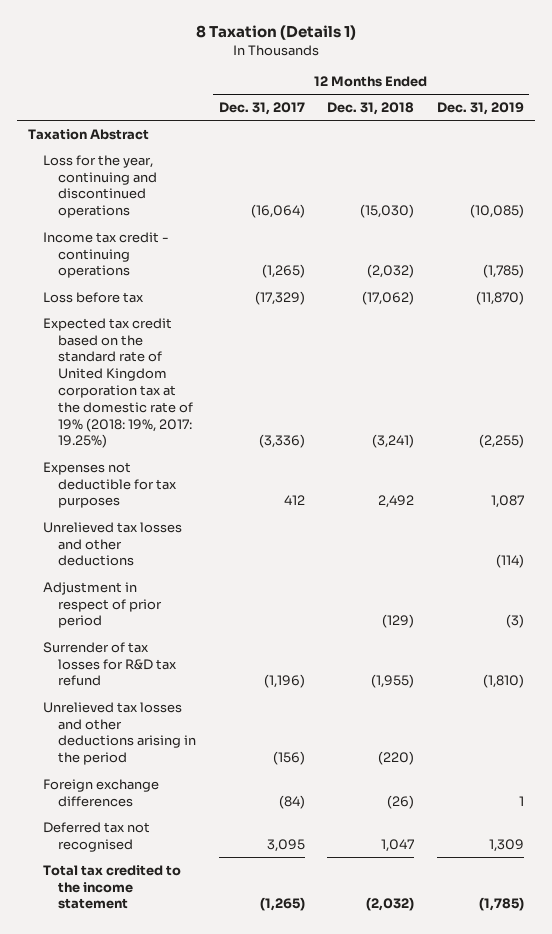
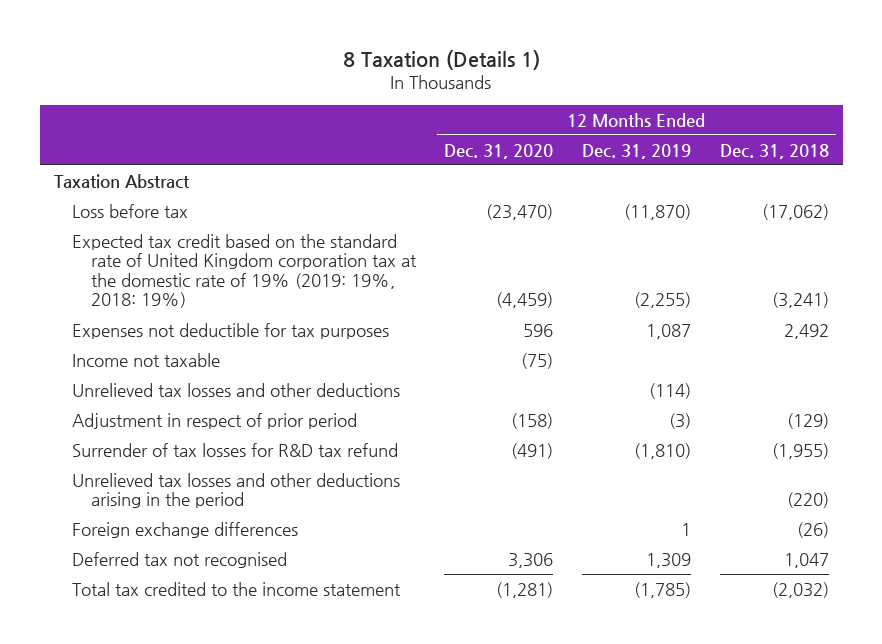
[218,101,305,115] Dec. 31, 2017 -> none
none -> [444,143,554,159] Dec. 31, 2020
[43,154,158,219] Loss for the year, continuing and discontinued operations -> none
[43,231,170,279] Income tax credit - continuing operations -> none
[43,317,194,449] Expected tax credit based on the standard rate of United Kingdom corporation tax at the domestic rate of 19% (2018: 19%, 2017: 19.25%) -> [72,233,417,309] Expected tax credit based on the standard rate of United Kingdom corporation tax at the domestic rate of 19% (2019: 19%, 2018: 19%)
none -> [72,352,221,367] Income not taxable

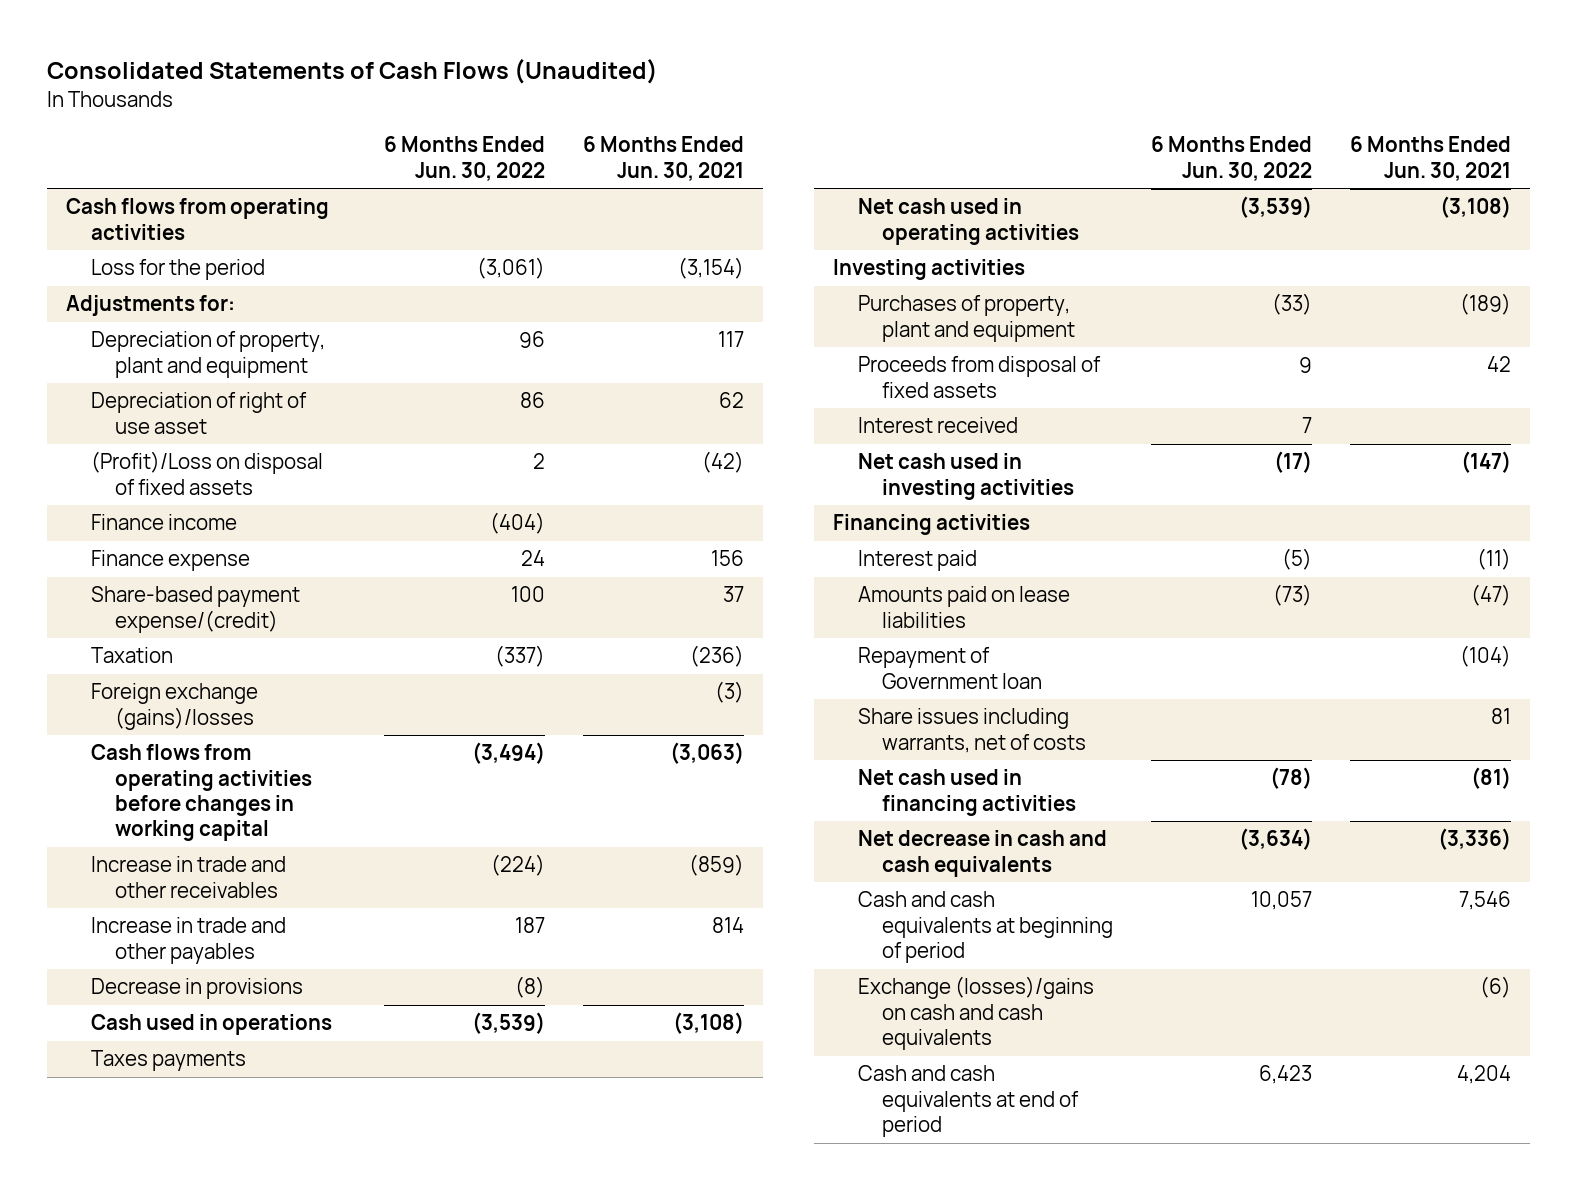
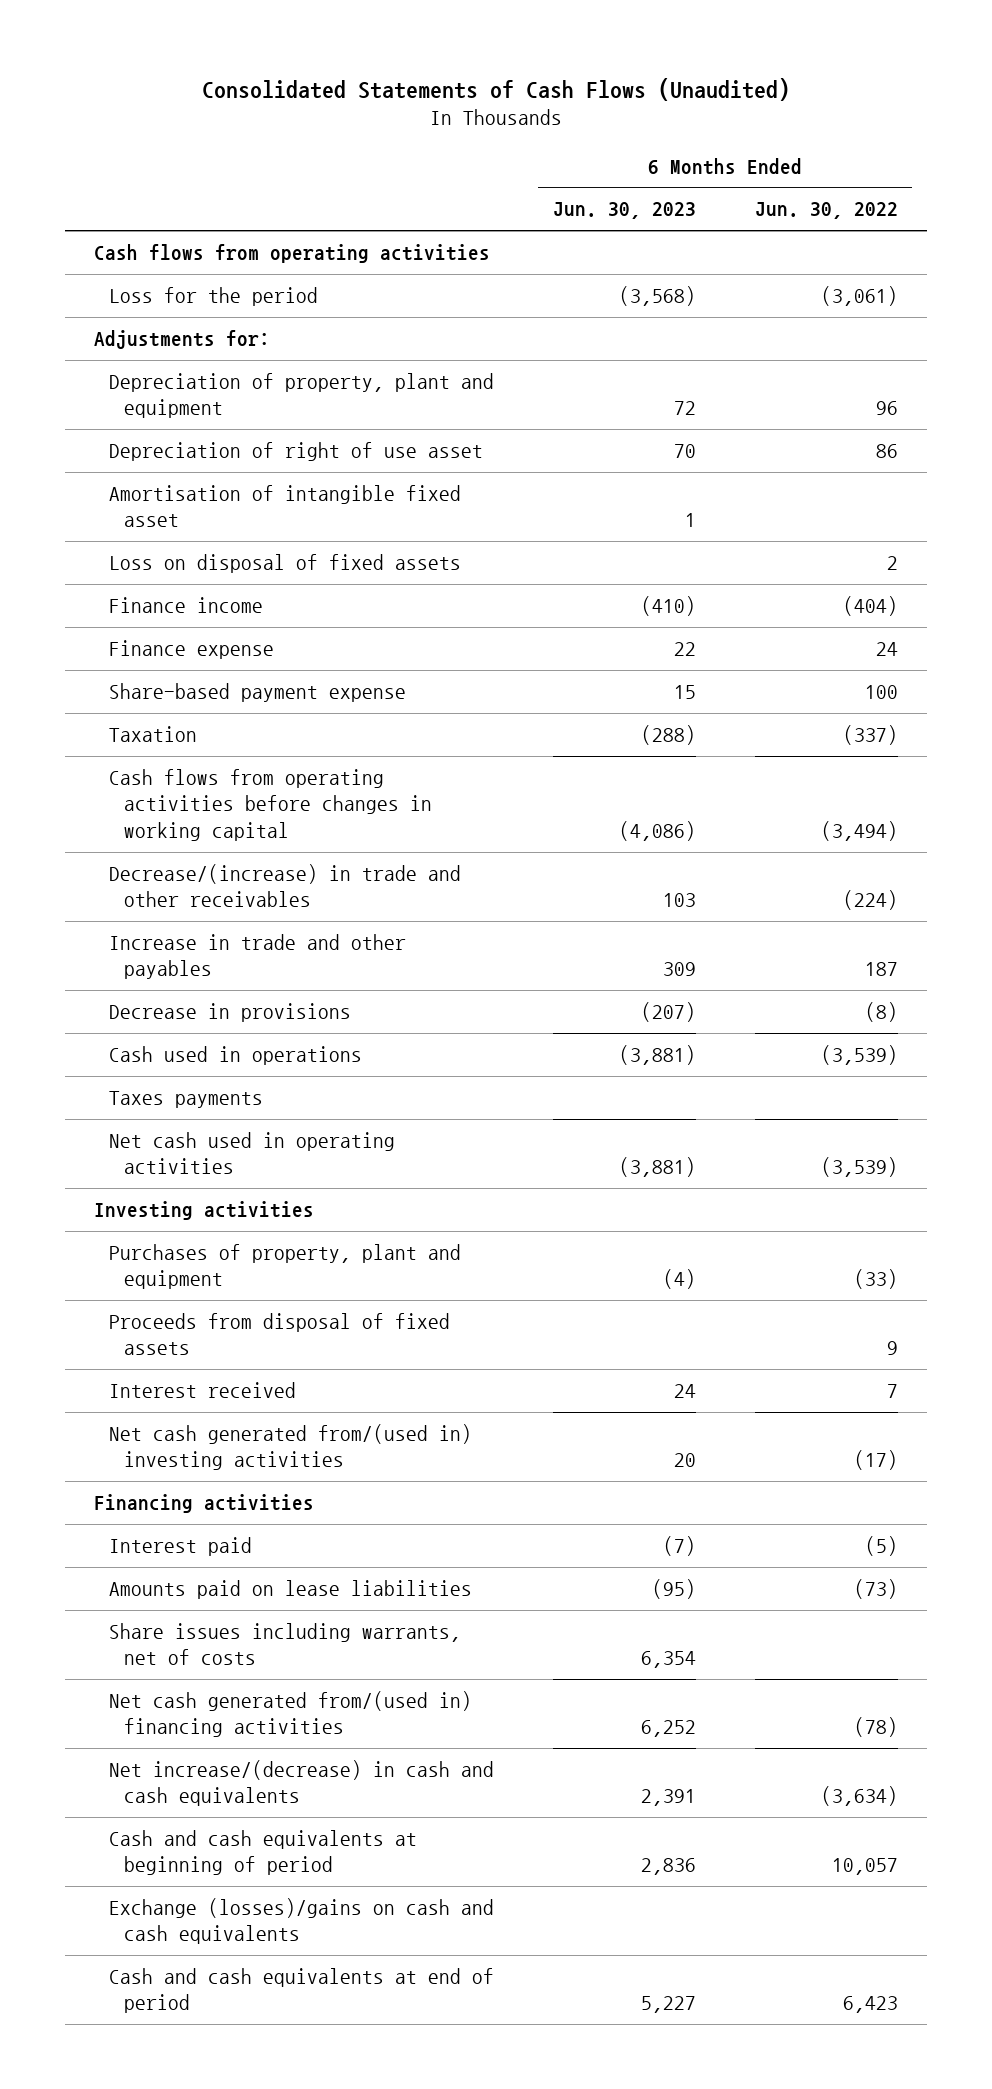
[583,136,745,181] 6 Months Ended Jun. 30, 2021 -> none
none -> [553,202,697,220] Jun. 30, 2023
none -> [109,484,462,528] Amortisation of intangible fixed asset
[90,451,323,495] (Profit)/Loss on disposal of fixed assets -> [109,553,462,573] Loss on disposal of fixed assets
[90,586,300,633] Share-based payment expense/(credit) -> [109,682,407,702] Share-based payment expense
[90,683,258,730] Foreign exchange (gains)/losses -> none
[90,856,286,898] Increase in trade and other receivables -> [109,863,462,908] Decrease/(increase) in trade and other receivables
[857,453,1074,500] Net cash used in investing activities -> [109,1423,473,1471] Net cash generated from/(used in) investing activities
[857,647,1042,689] Repayment of Government loan -> none
[857,769,1076,816] Net cash used in financing activities -> [109,1690,473,1738] Net cash generated from/(used in) financing activities
[857,830,1107,877] Net decrease in cash and cash equivalents -> [109,1759,495,1807] Net increase/(decrease) in cash and cash equivalents

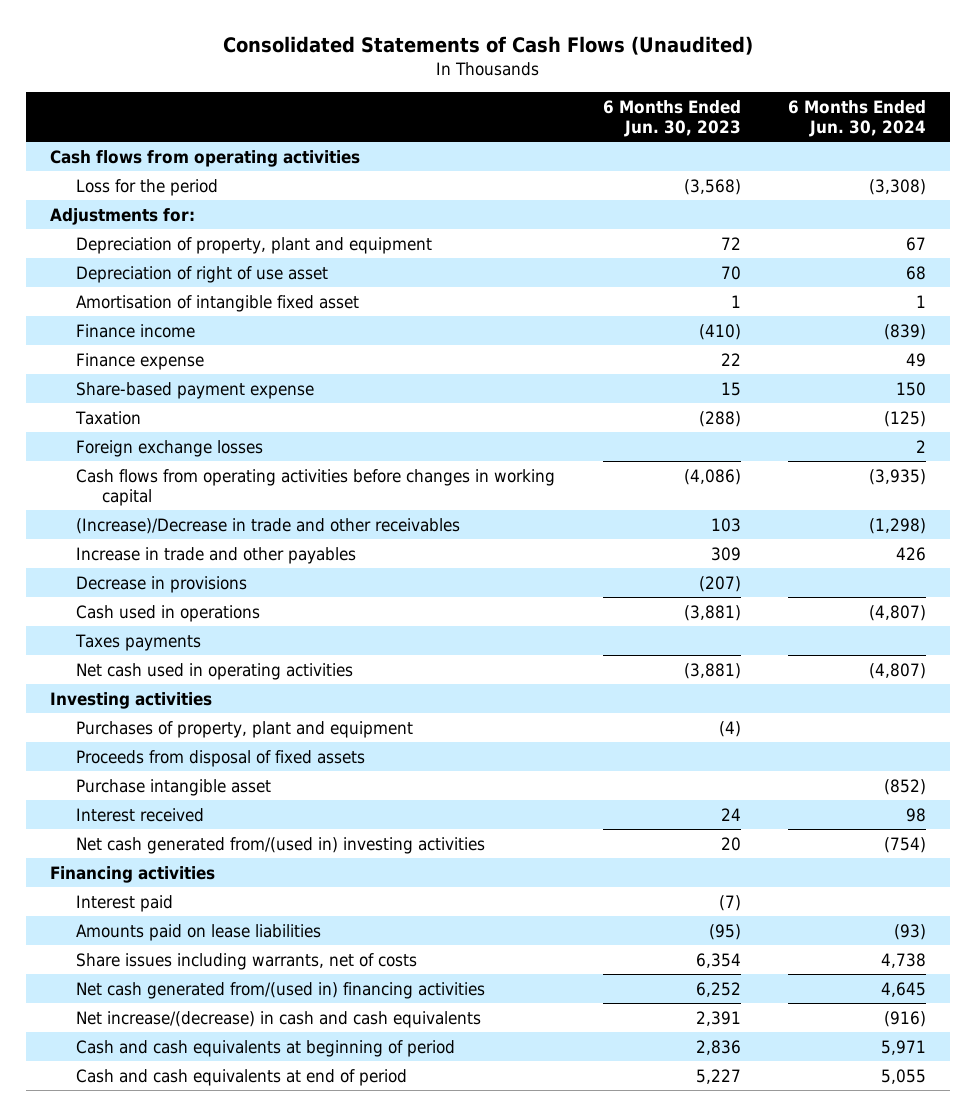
[754,202,898,220] Jun. 30, 2022 -> none
none -> [788,99,927,137] 6 Months Ended Jun. 30, 2024
[109,553,462,573] Loss on disposal of fixed assets -> none
none -> [75,439,263,457] Foreign exchange losses
[109,863,462,908] Decrease/(increase) in trade and other receivables -> [75,517,460,534] (Increase)/Decrease in trade and other receivables
none -> [75,778,271,796] Purchase intangible asset
[109,1897,495,1945] Exchange (losses)/gains on cash and cash equivalents -> none

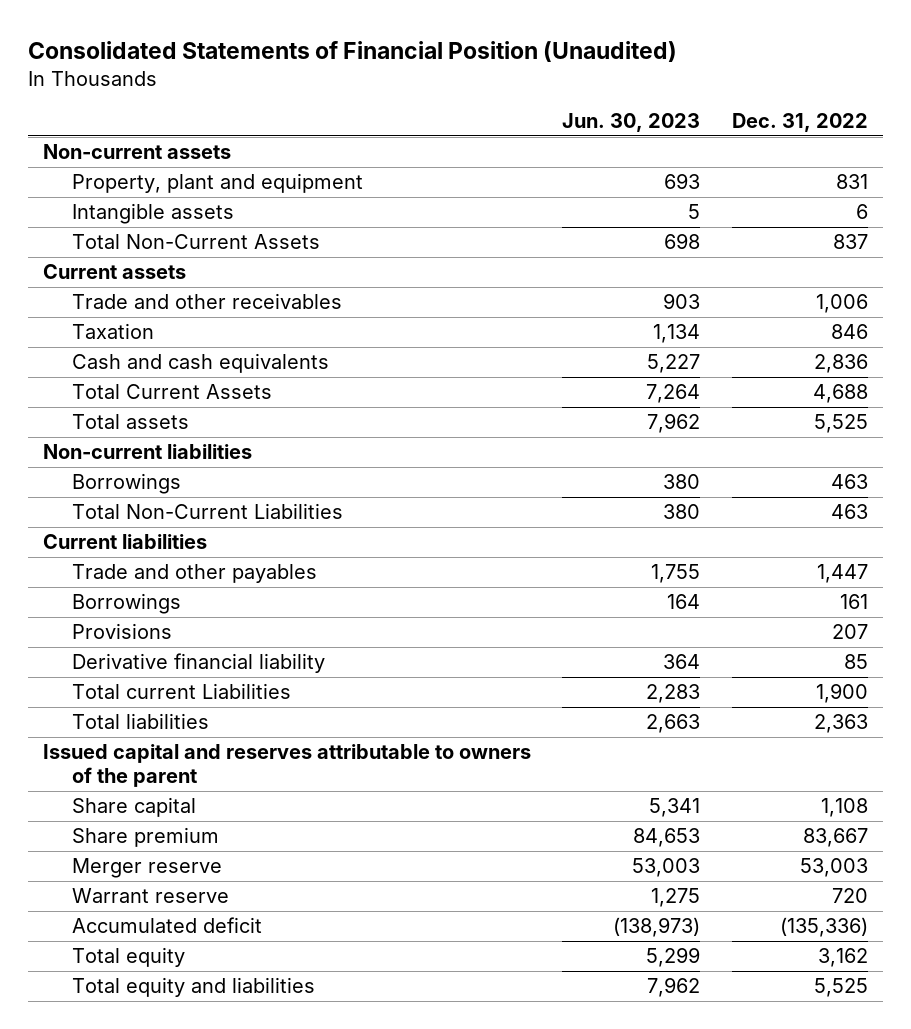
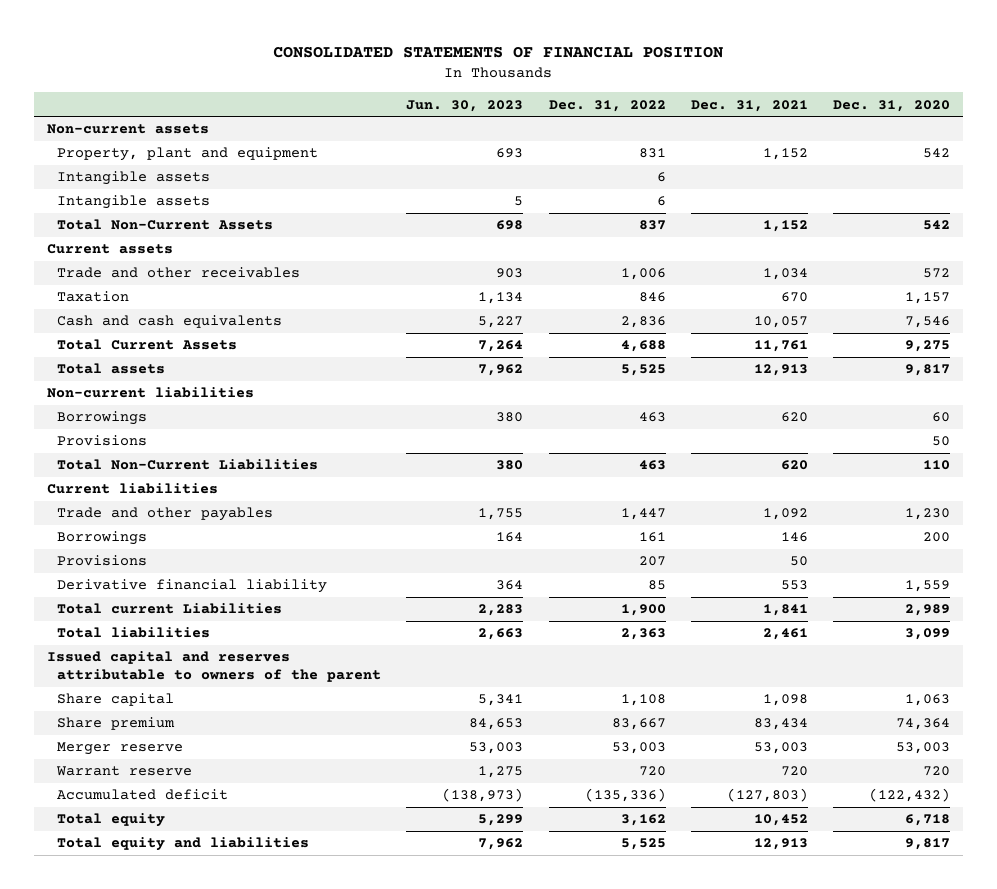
[27,40,677,62] Consolidated Statements of Financial Position (Unaudited) -> [273,46,724,59] CONSOLIDATED STATEMENTS OF FINANCIAL POSITION
none -> [690,99,808,112] Dec. 31, 2021
none -> [832,99,950,112] Dec. 31, 2020
none -> [57,171,211,186] Intangible assets
none -> [57,435,148,447] Provisions

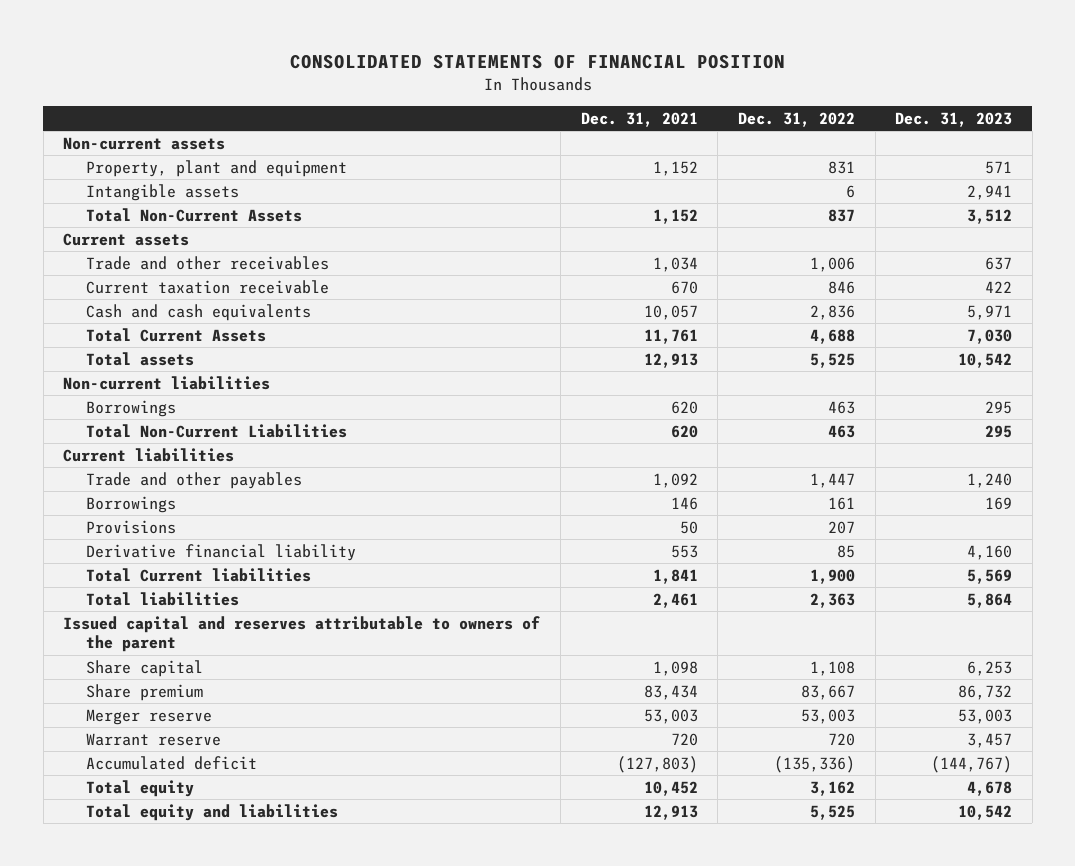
[406,99,524,112] Jun. 30, 2023 -> none
[832,99,950,112] Dec. 31, 2020 -> none
none -> [895,112,1013,128] Dec. 31, 2023
[57,195,211,210] Intangible assets -> none
[57,291,130,303] Taxation -> [86,279,330,294] Current taxation receivable
[57,435,148,447] Provisions -> none
[57,603,283,615] Total current Liabilities -> [86,567,312,582] Total Current liabilities

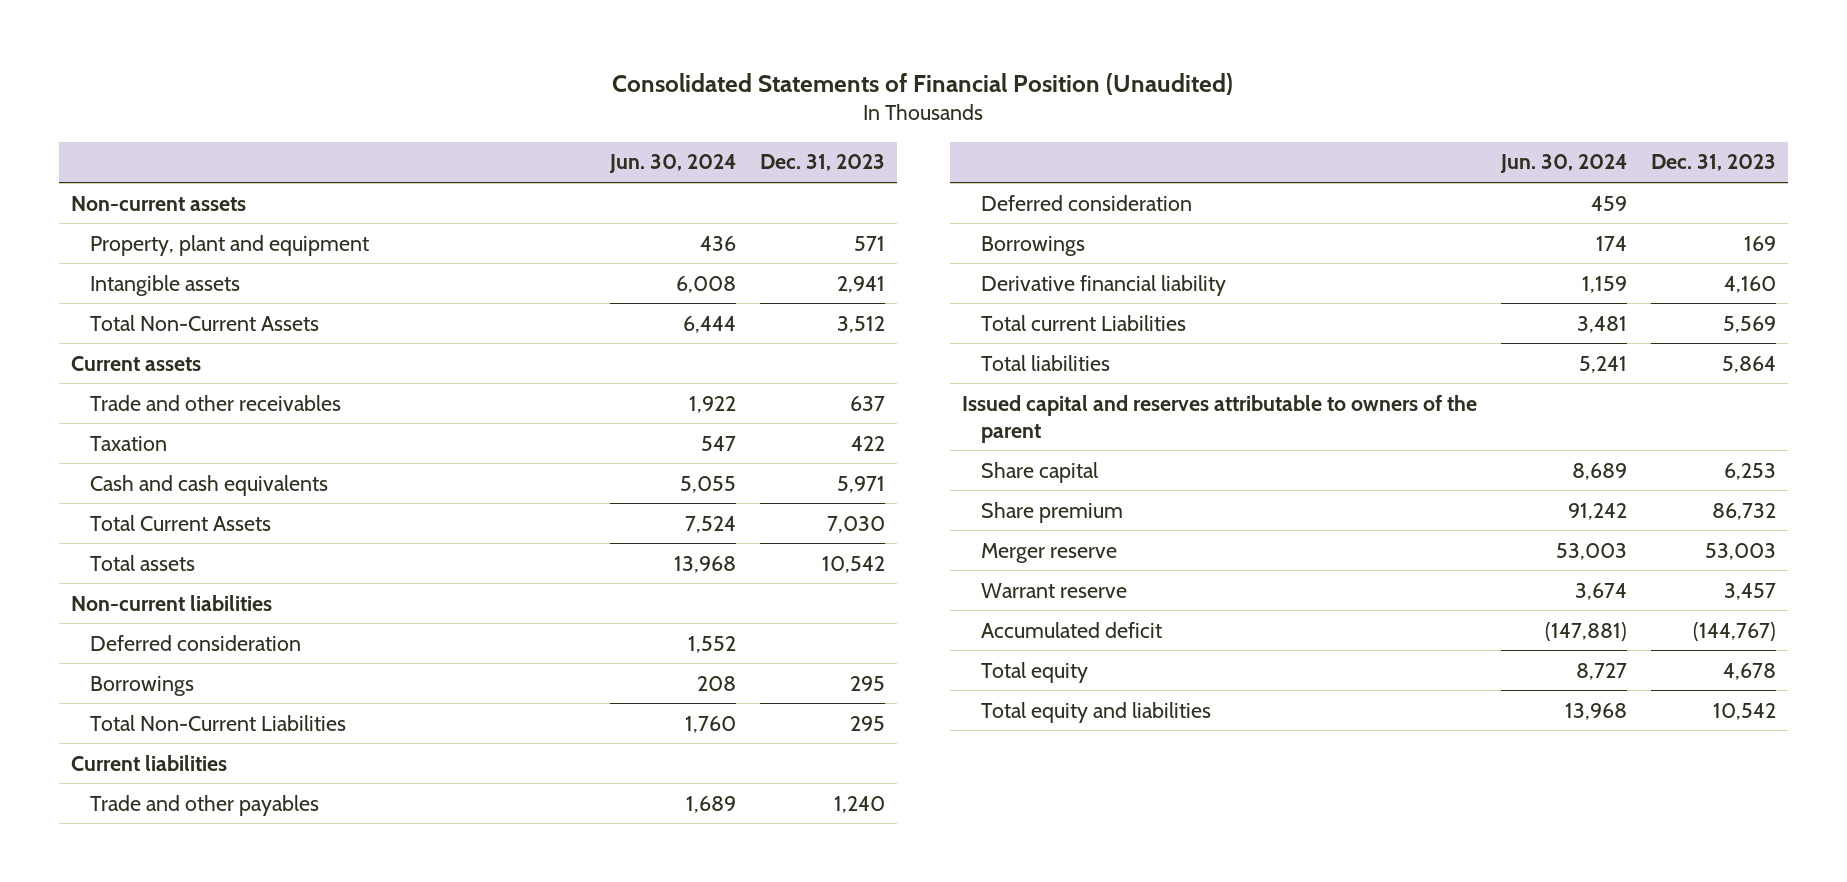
[289,54,785,70] CONSOLIDATED STATEMENTS OF FINANCIAL POSITION -> [612,72,1234,95] Consolidated Statements of Financial Position (Unaudited)
[580,112,698,128] Dec. 31, 2021 -> none
[737,112,855,128] Dec. 31, 2022 -> none
none -> [608,154,736,174] Jun. 30, 2024
[86,279,330,294] Current taxation receivable -> [90,435,168,451] Taxation
none -> [90,634,302,651] Deferred consideration
none -> [981,194,1193,211] Deferred consideration
[86,519,177,534] Provisions -> none
[86,567,312,582] Total Current liabilities -> [981,314,1187,331] Total current Liabilities

